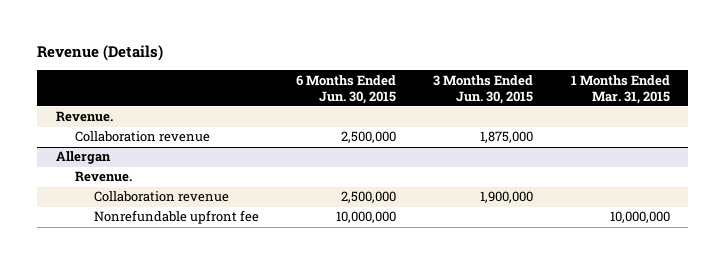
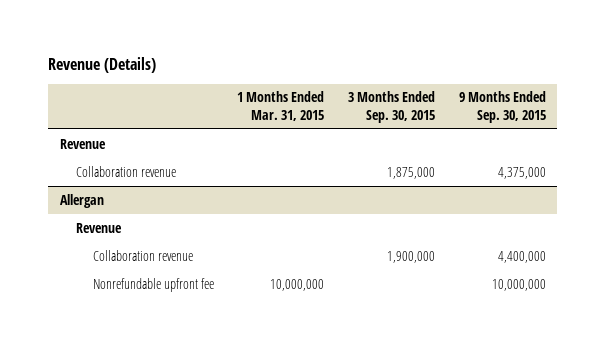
[296,74,397,104] 6 Months Ended Jun. 30, 2015 -> none
[433,74,534,104] 3 Months Ended Jun. 30, 2015 -> none
none -> [347,91,435,124] 3 Months Ended Sep. 30, 2015
none -> [458,91,546,124] 9 Months Ended Sep. 30, 2015
[55,111,113,123] Revenue. -> [60,138,107,149] Revenue
[74,171,132,183] Revenue. -> [76,222,123,233] Revenue

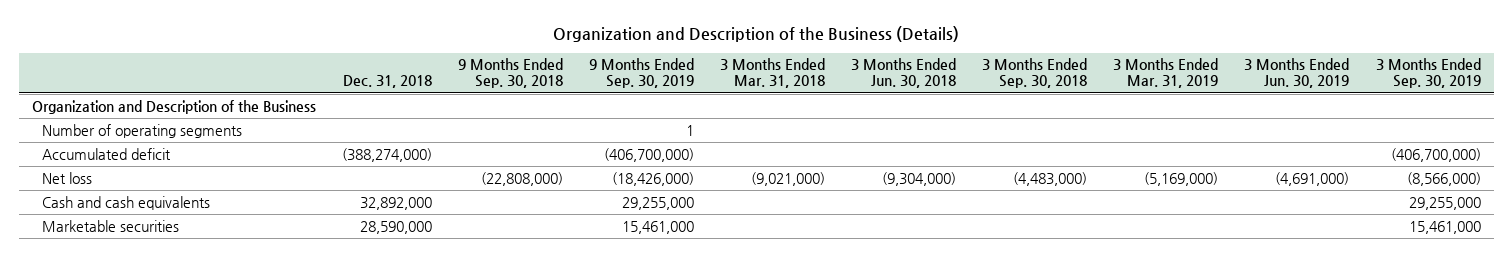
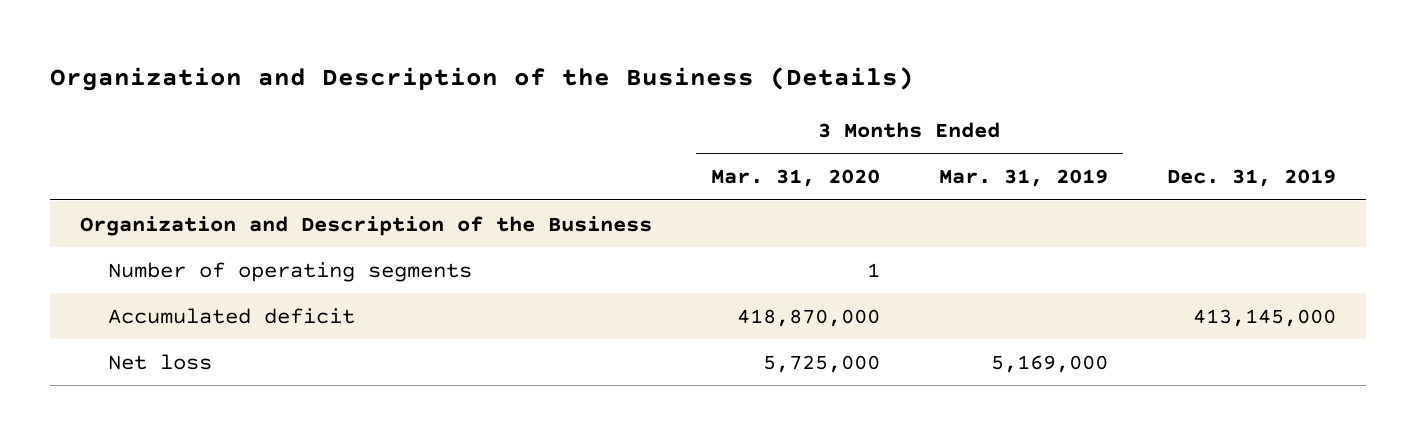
[342,75,432,89] Dec. 31, 2018 -> none
[457,58,563,89] 9 Months Ended Sep. 30, 2018 -> none
[588,58,694,89] 9 Months Ended Sep. 30, 2019 -> none
[720,58,826,89] 3 Months Ended Mar. 31, 2018 -> none
[851,58,957,89] 3 Months Ended Jun. 30, 2018 -> none
[982,58,1088,89] 3 Months Ended Sep. 30, 2018 -> none
[1244,58,1350,89] 3 Months Ended Jun. 30, 2019 -> none
[1375,58,1481,89] 3 Months Ended Sep. 30, 2019 -> none
none -> [710,169,880,188] Mar. 31, 2020
none -> [1167,169,1337,188] Dec. 31, 2019
[42,195,211,210] Cash and cash equivalents -> none
[42,219,180,232] Marketable securities -> none
[1144,171,1219,186] (5,169,000) -> [990,354,1108,373] 5,169,000

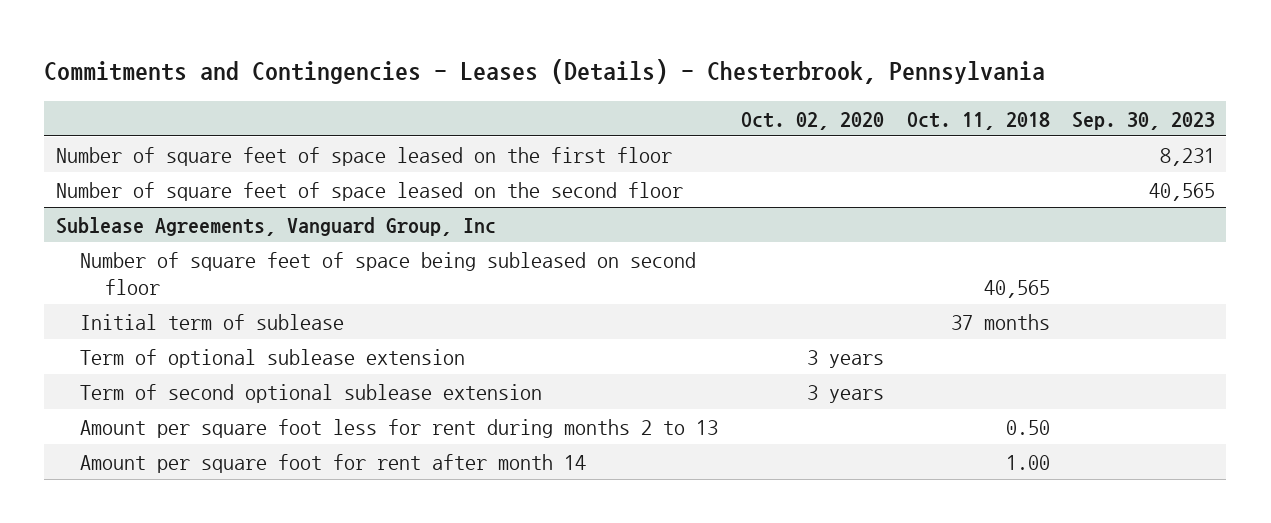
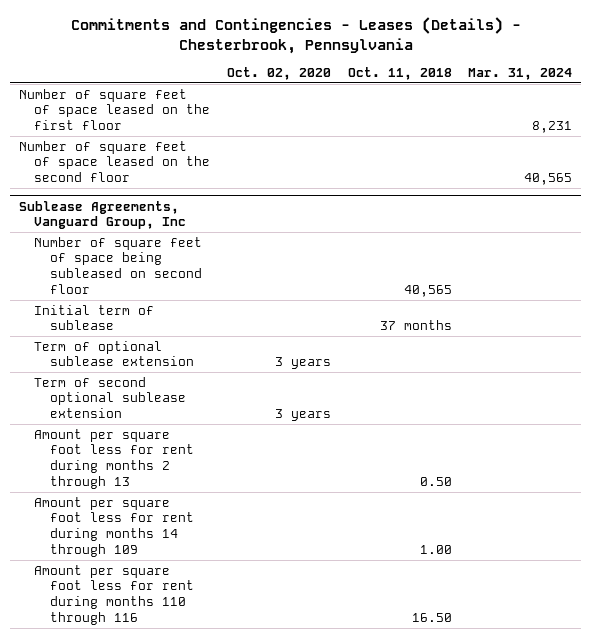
[1072,111,1216,130] Sep. 30, 2023 -> none
none -> [468,68,573,81] Mar. 31, 2024
[80,418,719,438] Amount per square foot less for rent during months 2 to 13 -> [34,428,194,489] Amount per square foot less for rent during months 2 through 13
[80,453,587,473] Amount per square foot for rent after month 14 -> [34,496,194,557] Amount per square foot less for rent during months 14 through 109
none -> [34,564,194,625] Amount per square foot less for rent during months 110 through 116

